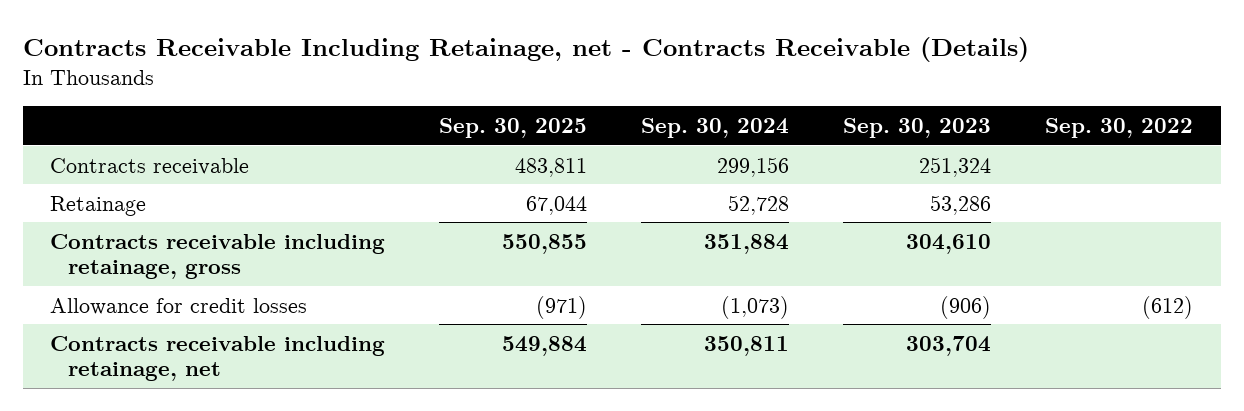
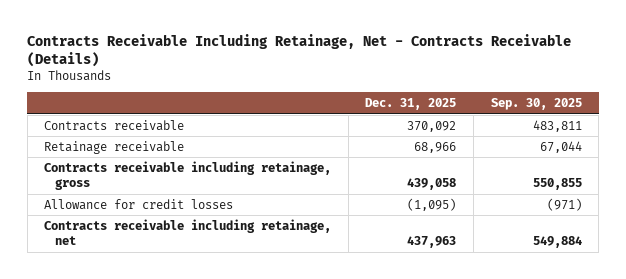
[23,37,1030,63] Contracts Receivable Including Retainage, net - Contracts Receivable (Details) -> [27,33,572,68] Contracts Receivable Including Retainage, Net - Contracts Receivable (Details)
[641,117,790,138] Sep. 30, 2024 -> none
[843,117,992,138] Sep. 30, 2023 -> none
[1045,117,1194,138] Sep. 30, 2022 -> none
none -> [365,98,457,111] Dec. 31, 2025
[50,195,147,216] Retainage -> [44,140,185,154] Retainage receivable

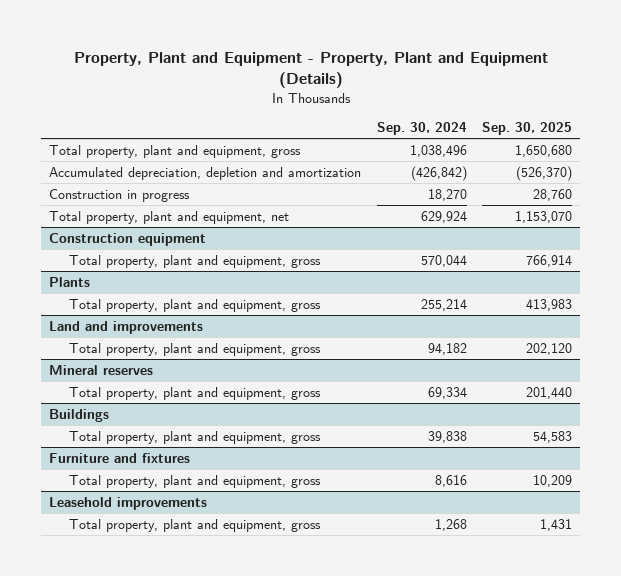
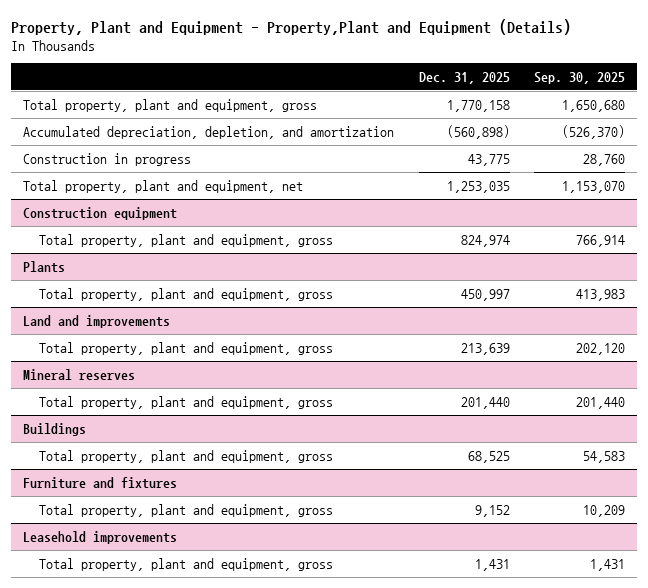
[73,51,548,88] Property, Plant and Equipment - Property, Plant and Equipment (Details) -> [10,18,571,35] Property, Plant and Equipment - Property,Plant and Equipment (Details)
[376,122,467,136] Sep. 30, 2024 -> none
none -> [418,71,510,84] Dec. 31, 2025
[48,166,361,180] Accumulated depreciation, depletion and amortization -> [23,125,395,139] Accumulated depreciation, depletion, and amortization

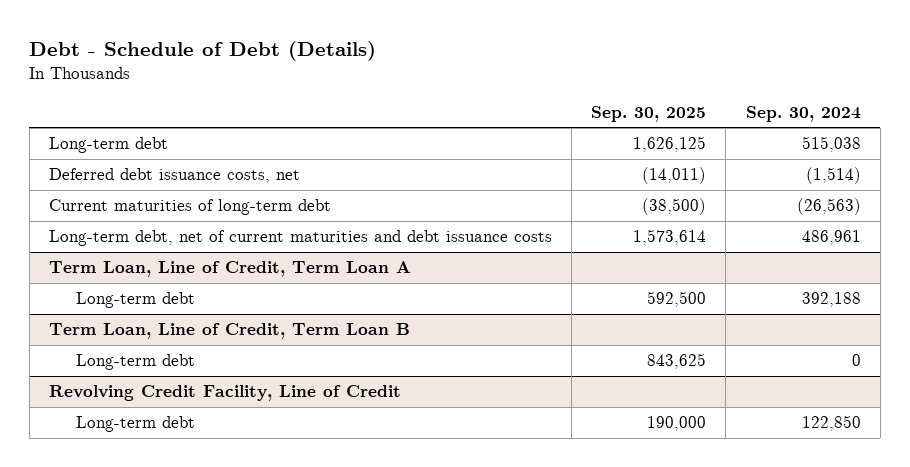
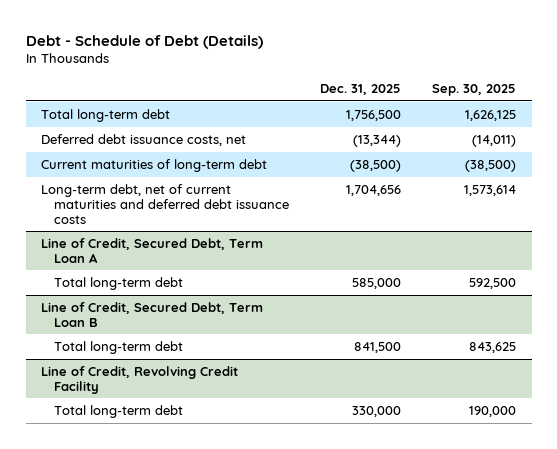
[745,105,861,122] Sep. 30, 2024 -> none
none -> [320,83,402,95] Dec. 31, 2025
[49,137,169,154] Long-term debt -> [41,108,171,122] Total long-term debt
[49,230,553,247] Long-term debt, net of current maturities and debt issuance costs -> [41,183,290,224] Long-term debt, net of current maturities and deferred debt issuance costs
[49,261,412,278] Term Loan, Line of Credit, Term Loan A -> [41,237,264,263] Line of Credit, Secured Debt, Term Loan A
[75,292,195,309] Long-term debt -> [54,276,184,290] Total long-term debt
[49,323,411,340] Term Loan, Line of Credit, Term Loan B -> [41,301,264,327] Line of Credit, Secured Debt, Term Loan B
[75,354,195,371] Long-term debt -> [54,340,184,354] Total long-term debt
[49,385,402,402] Revolving Credit Facility, Line of Credit -> [41,365,239,394] Line of Credit, Revolving Credit Facility
[75,416,195,433] Long-term debt -> [54,404,184,418] Total long-term debt

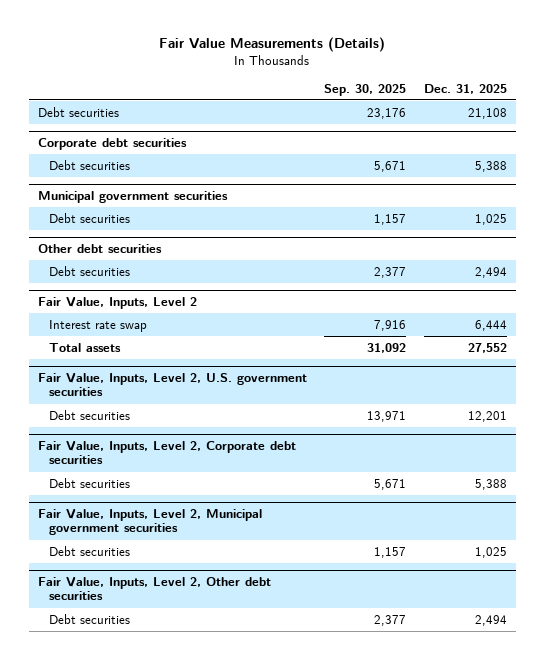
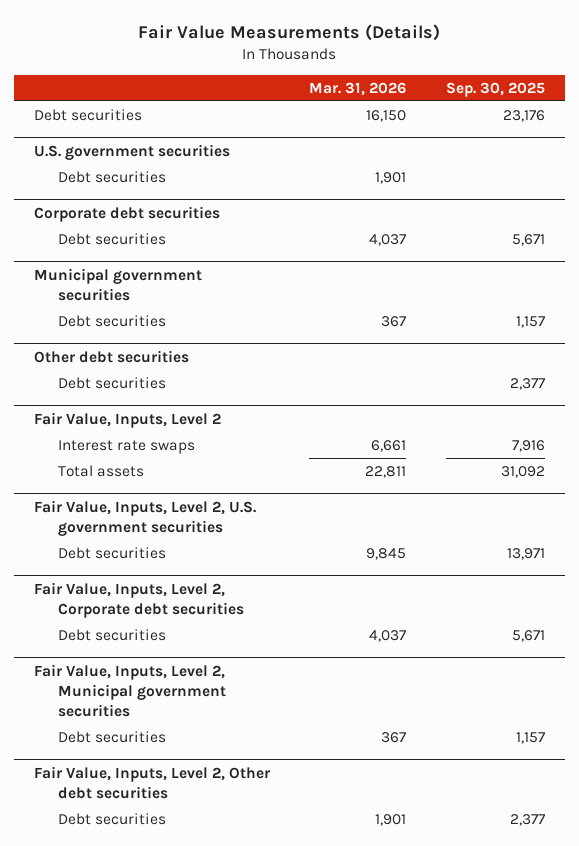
[424,83,508,94] Dec. 31, 2025 -> none
none -> [309,81,407,96] Mar. 31, 2026
none -> [33,143,230,160] U.S. government securities
none -> [57,170,166,183] Debt securities
[48,319,147,332] Interest rate swap -> [57,439,195,454] Interest rate swaps

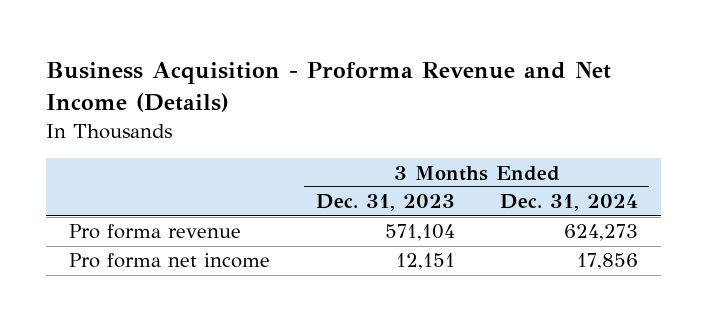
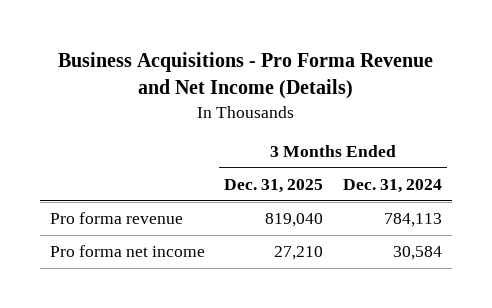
[46,62,612,112] Business Acquisition - Proforma Revenue and Net Income (Details) -> [57,52,433,100] Business Acquisitions - Pro Forma Revenue and Net Income (Details)
[315,194,455,212] Dec. 31, 2023 -> none
none -> [224,179,324,194] Dec. 31, 2025
[564,224,639,242] 624,273 -> [383,213,442,228] 784,113
[577,253,639,271] 17,856 -> [392,246,442,261] 30,584

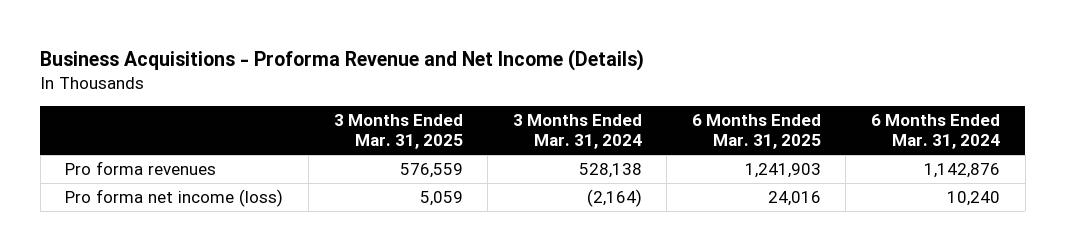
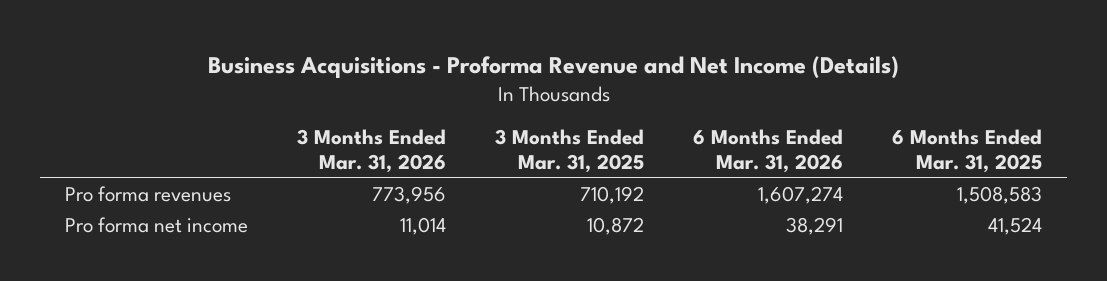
[512,113,642,150] 3 Months Ended Mar. 31, 2024 -> none
[871,113,1001,150] 6 Months Ended Mar. 31, 2024 -> none
none -> [297,129,447,174] 3 Months Ended Mar. 31, 2026
none -> [693,129,844,174] 6 Months Ended Mar. 31, 2026
[399,162,463,178] 576,559 -> [580,186,645,205] 710,192
[744,162,821,178] 1,241,903 -> [957,186,1043,205] 1,508,583
[65,188,284,207] Pro forma net income (loss) -> [64,217,248,234] Pro forma net income
[419,190,463,206] 5,059 -> [587,217,645,236] 10,872
[767,190,821,206] 24,016 -> [988,217,1043,236] 41,524

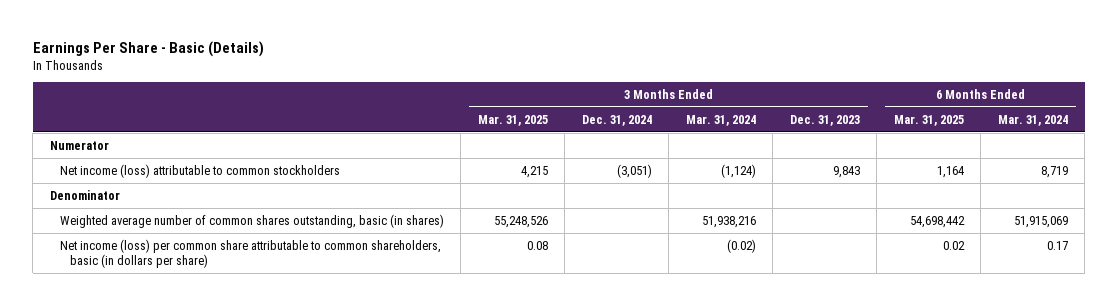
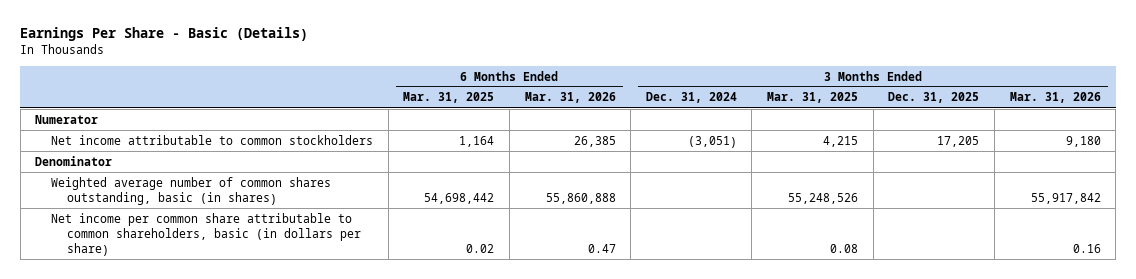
[685,114,756,126] Mar. 31, 2024 -> none
[789,114,860,126] Dec. 31, 2023 -> none
[997,114,1068,126] Mar. 31, 2024 -> none
none -> [524,92,616,104] Mar. 31, 2026
none -> [888,92,980,104] Dec. 31, 2025
none -> [1009,92,1101,104] Mar. 31, 2026
[59,163,340,178] Net income (loss) attributable to common stockholders -> [51,134,374,145] Net income attributable to common stockholders
[59,238,441,269] Net income (loss) per common share attributable to common shareholders, basic (in dollars per share) -> [51,212,361,256] Net income per common share attributable to common shareholders, basic (in dollars per share)

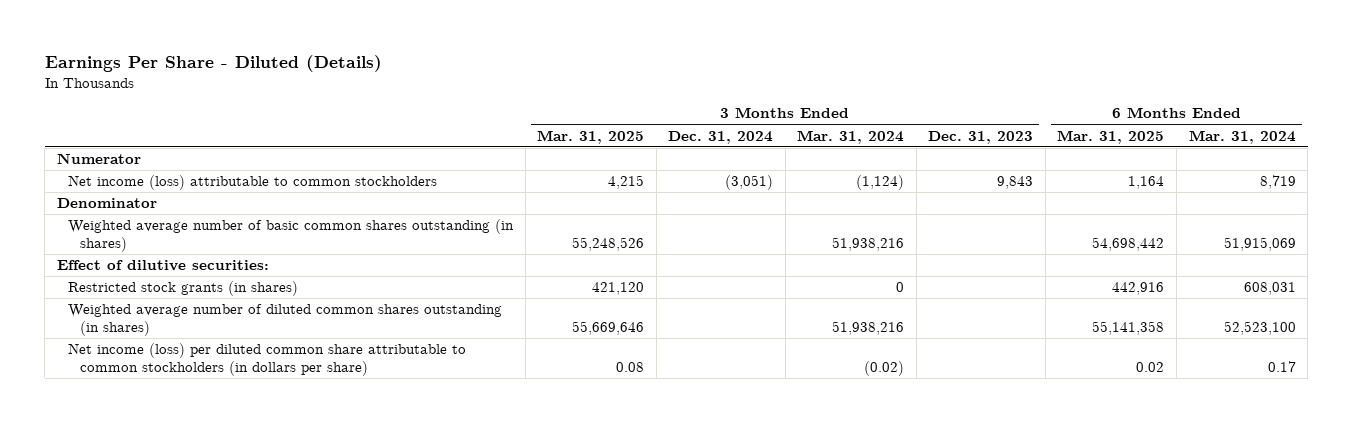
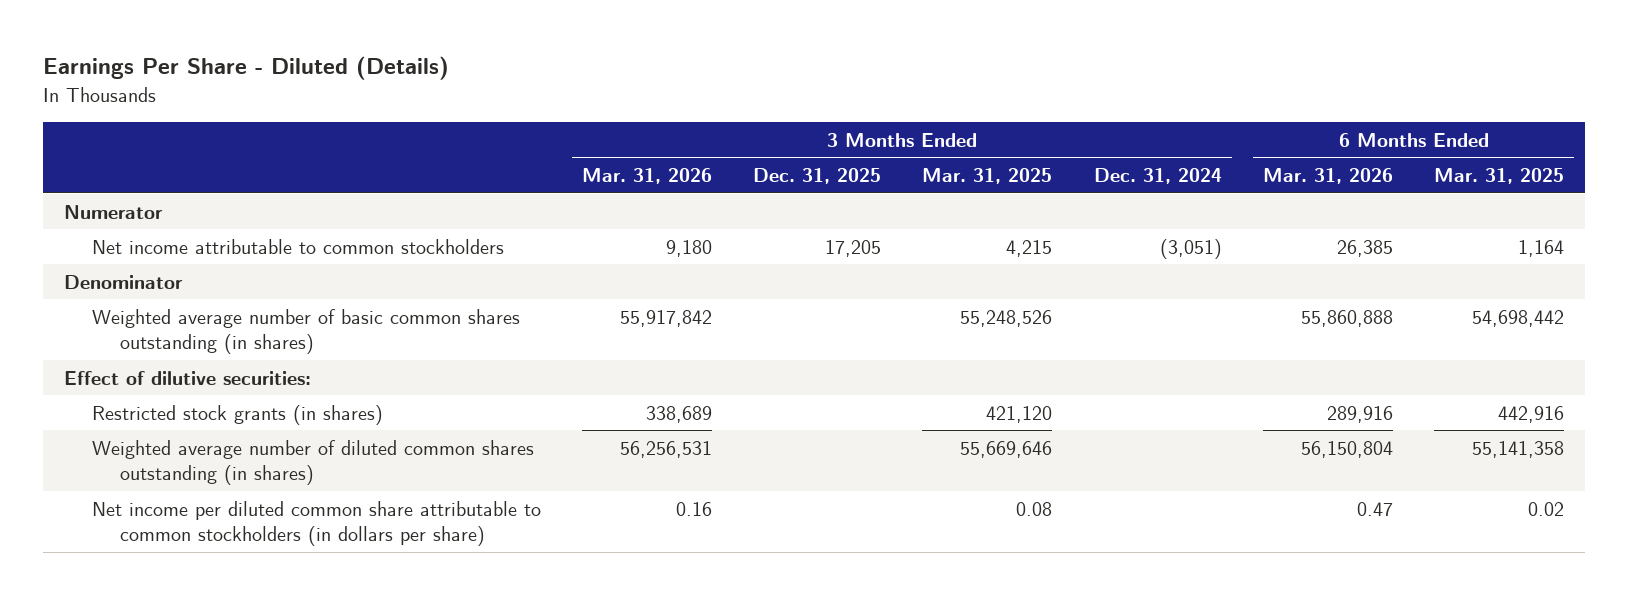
[797,129,905,144] Mar. 31, 2024 -> none
[928,130,1034,144] Dec. 31, 2023 -> none
[1188,129,1296,144] Mar. 31, 2024 -> none
none -> [581,167,712,184] Mar. 31, 2026
none -> [753,167,882,184] Dec. 31, 2025
none -> [1262,167,1393,184] Mar. 31, 2026
[68,175,438,191] Net income (loss) attributable to common stockholders -> [91,238,504,254] Net income attributable to common stockholders
[68,343,467,376] Net income (loss) per diluted common share attributable to common stockholders (in dollars per share) -> [91,500,541,547] Net income per diluted common share attributable to common stockholders (in dollars per share)

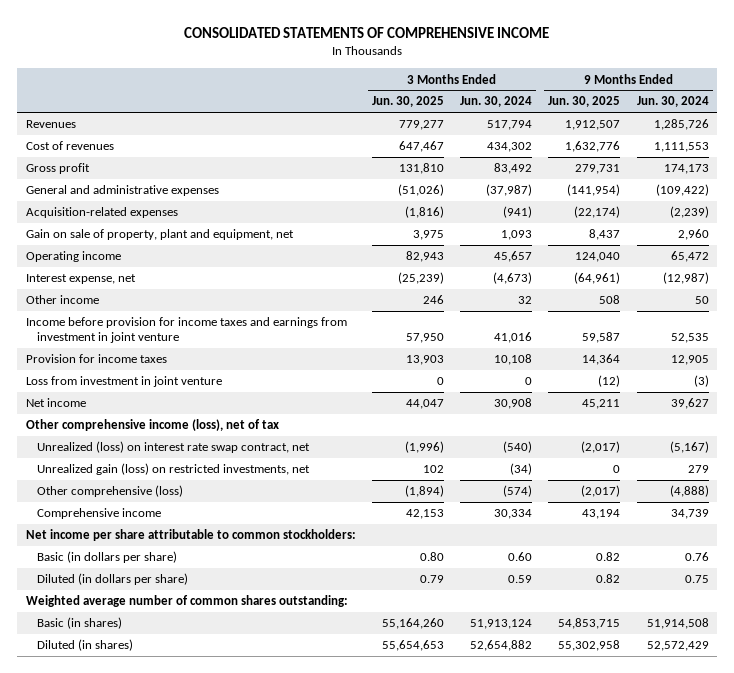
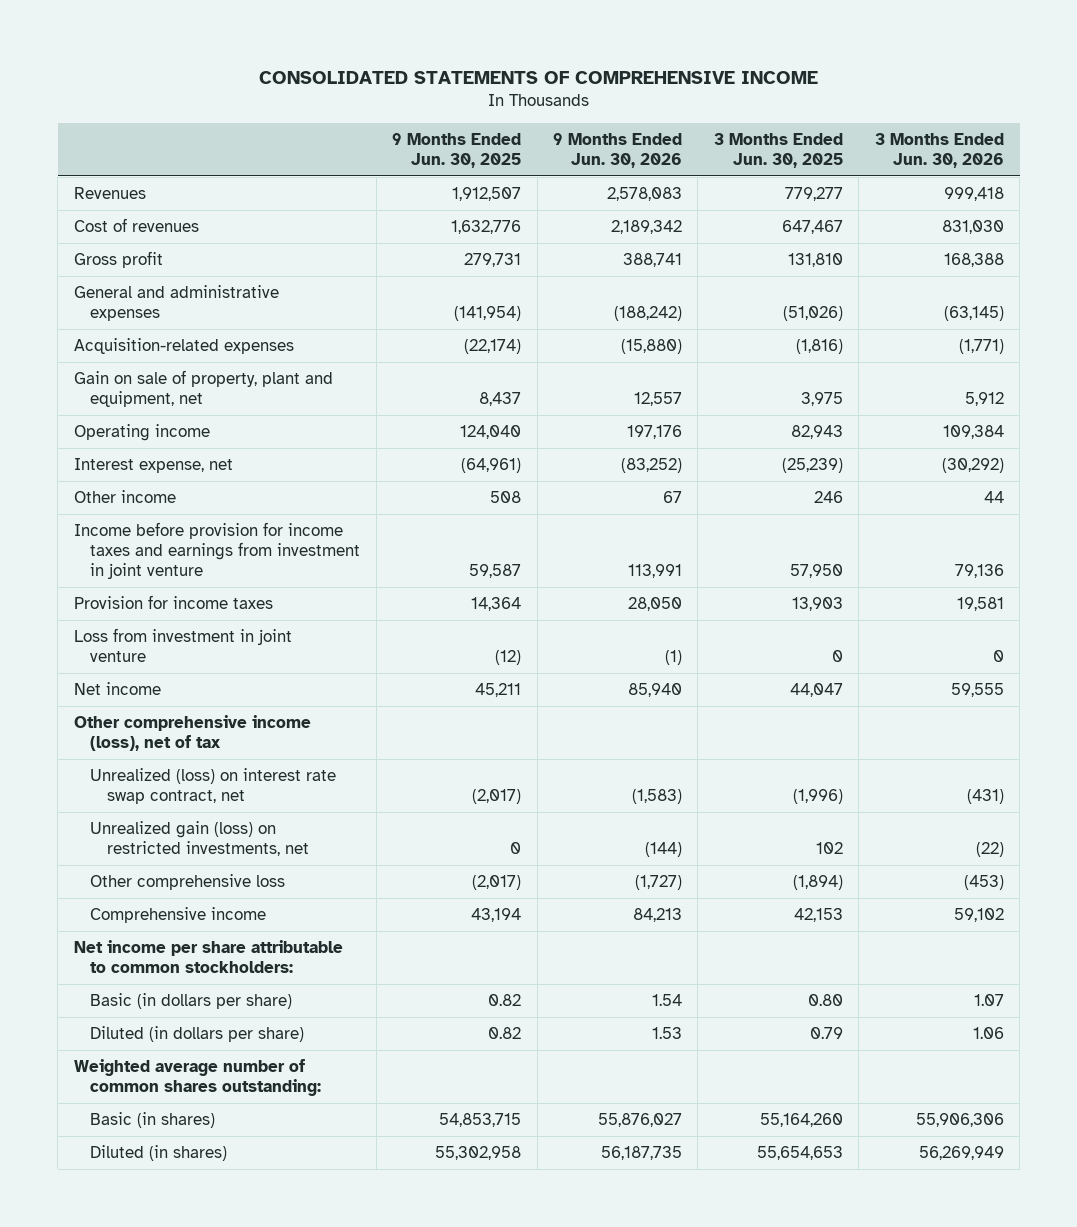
[460,96,533,108] Jun. 30, 2024 -> none
[636,96,709,108] Jun. 30, 2024 -> none
none -> [552,132,682,169] 9 Months Ended Jun. 30, 2026
none -> [874,132,1004,169] 3 Months Ended Jun. 30, 2026
[36,485,183,498] Other comprehensive (loss) -> [90,874,286,891] Other comprehensive loss

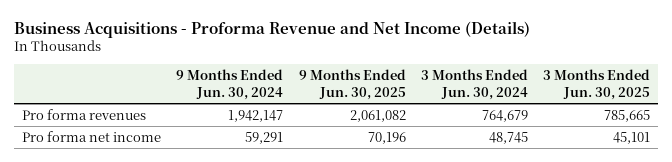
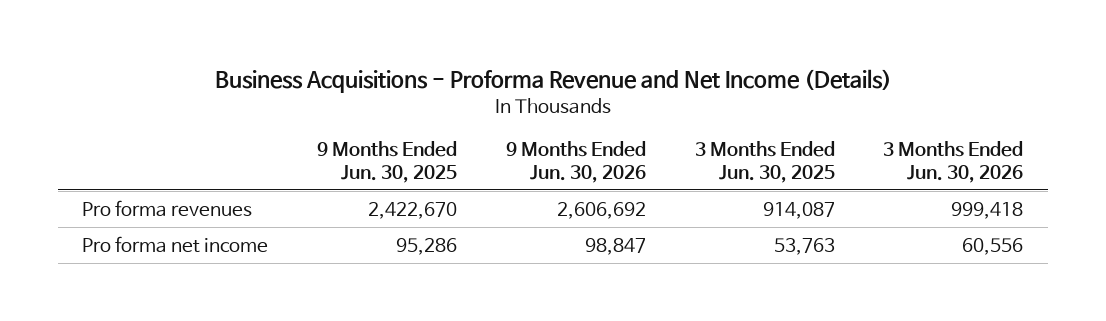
[176,69,284,100] 9 Months Ended Jun. 30, 2024 -> none
[420,69,528,100] 3 Months Ended Jun. 30, 2024 -> none
none -> [505,141,646,183] 9 Months Ended Jun. 30, 2026
none -> [883,141,1024,183] 3 Months Ended Jun. 30, 2026
[349,109,406,122] 2,061,082 -> [367,201,457,219] 2,422,670
[604,109,651,122] 785,665 -> [762,201,835,219] 914,087
[367,131,406,144] 70,196 -> [395,237,457,255] 95,286
[613,131,651,144] 45,101 -> [773,237,835,255] 53,763

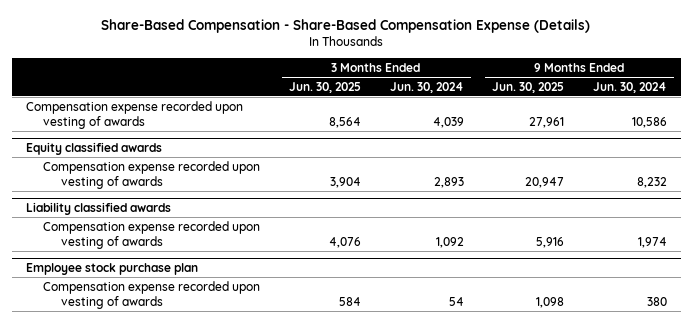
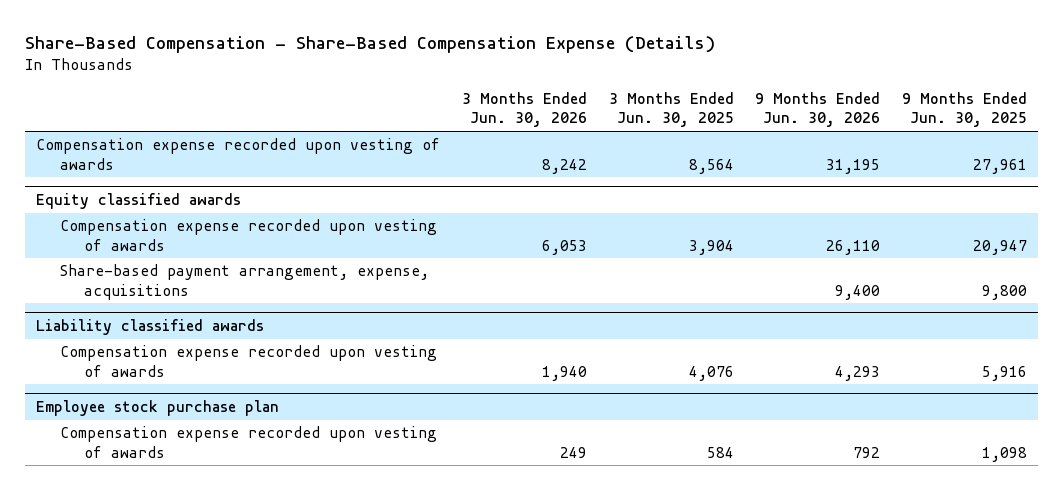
[389,81,464,93] Jun. 30, 2024 -> none
[592,81,667,93] Jun. 30, 2024 -> none
none -> [461,92,587,128] 3 Months Ended Jun. 30, 2026
none -> [755,92,881,128] 9 Months Ended Jun. 30, 2026
none -> [59,264,429,300] Share-based payment arrangement, expense, acquisitions

